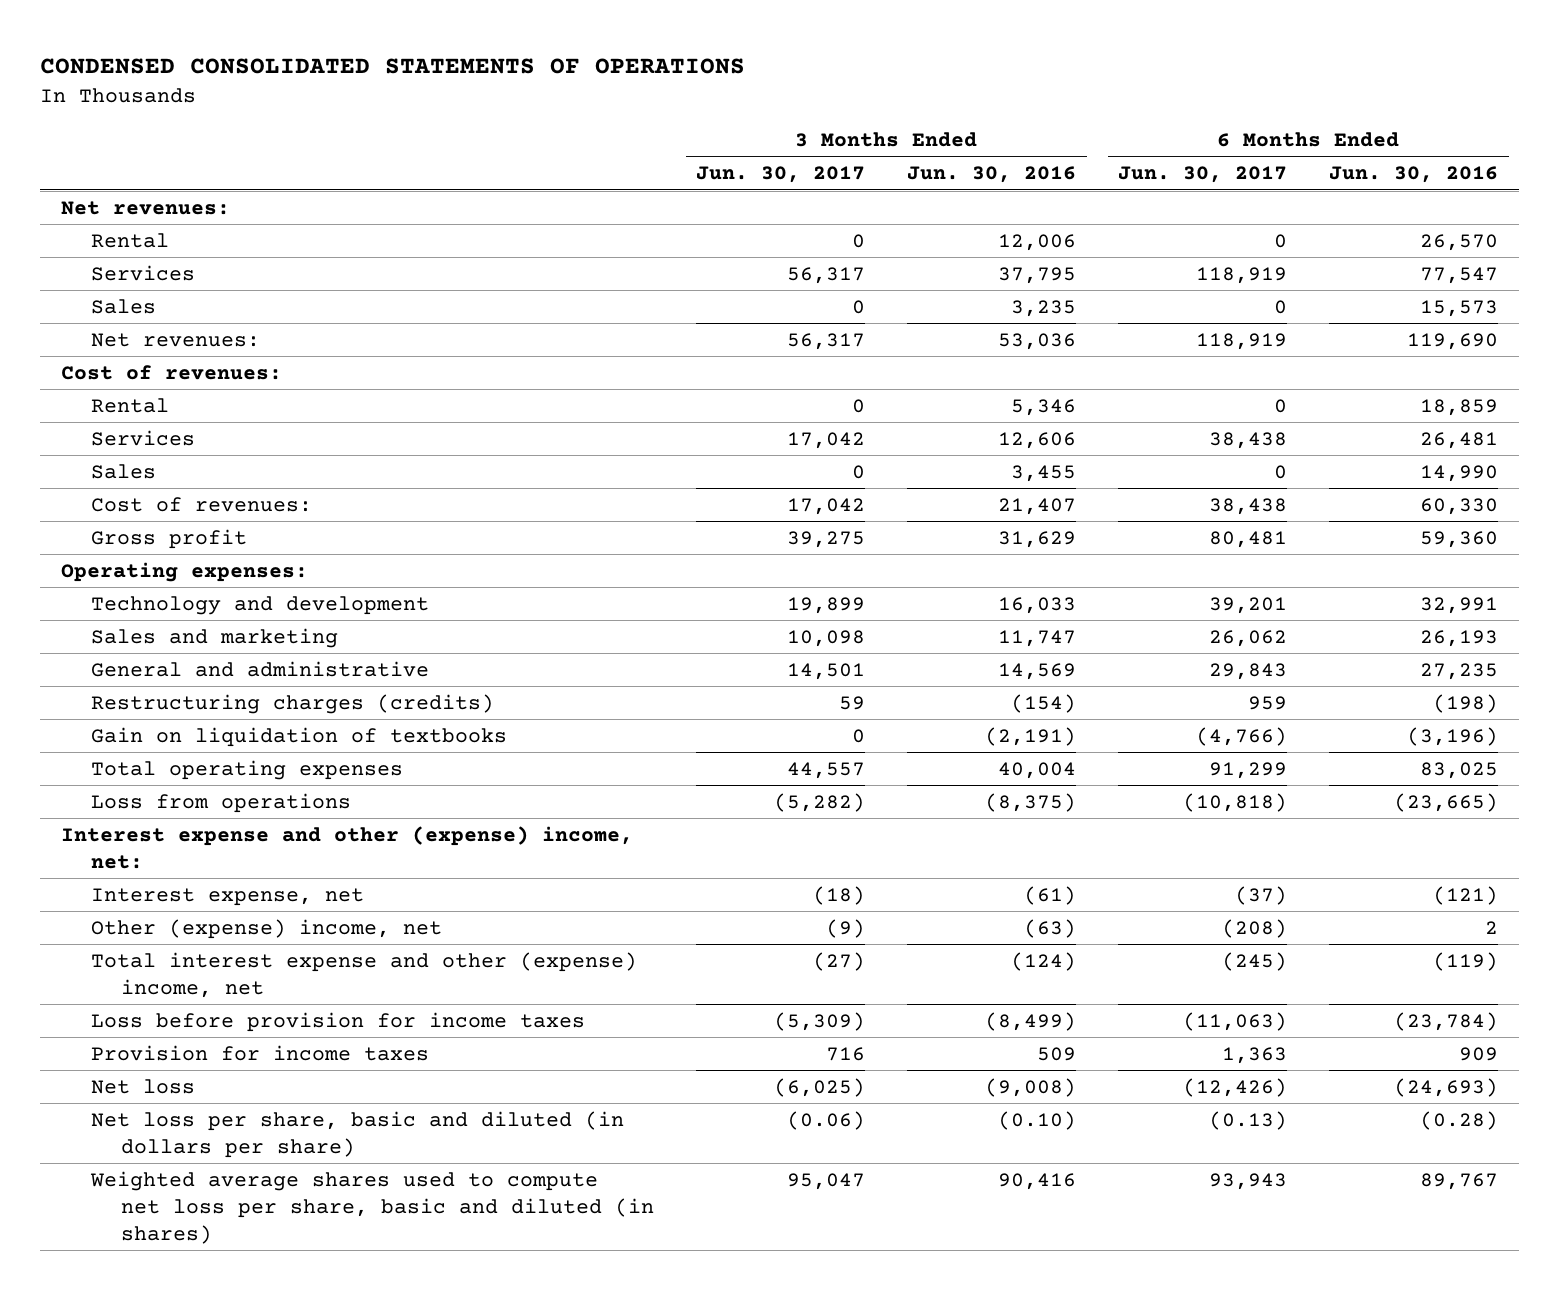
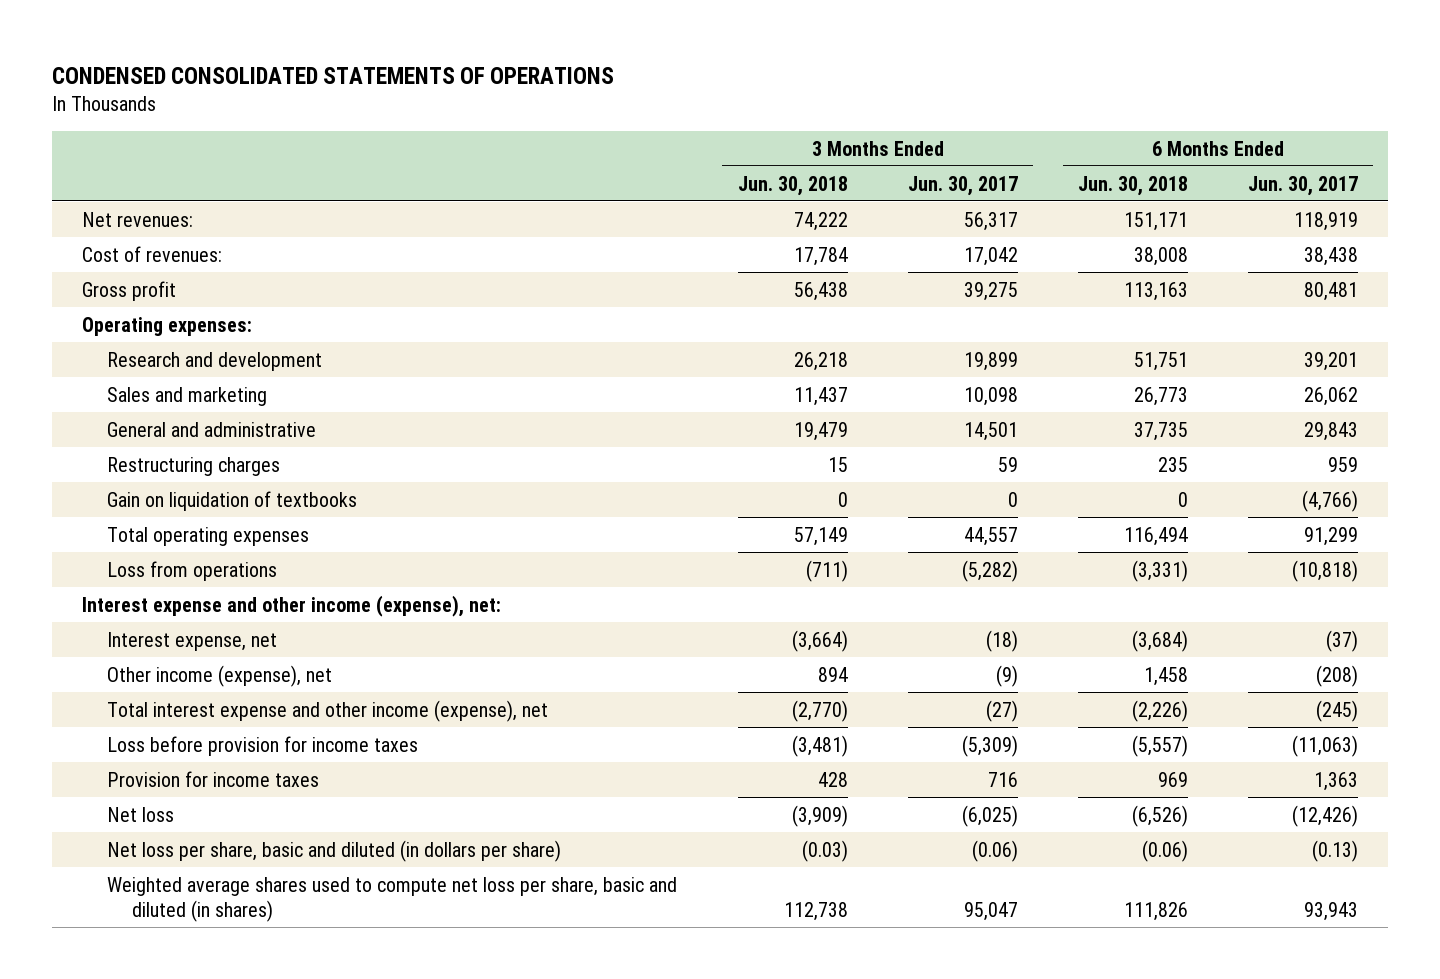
[907,166,1077,184] Jun. 30, 2016 -> none
[1329,166,1499,184] Jun. 30, 2016 -> none
none -> [737,175,848,196] Jun. 30, 2018
none -> [1077,175,1188,196] Jun. 30, 2018
[61,200,231,215] Net revenues: -> none
[91,232,170,248] Rental -> none
[91,264,196,281] Services -> none
[91,298,157,314] Sales -> none
[61,364,283,380] Cost of revenues: -> none
[91,397,170,413] Rental -> none
[91,429,196,446] Services -> none
[91,463,157,479] Sales -> none
[91,595,430,615] Technology and development -> [107,351,323,371] Research and development
[91,693,495,714] Restructuring charges (credits) -> [107,456,281,476] Restructuring charges
[61,825,634,869] Interest expense and other (expense) income, net: -> [82,594,502,617] Interest expense and other income (expense), net:
[91,918,443,939] Other (expense) income, net -> [107,664,333,687] Other income (expense), net
[91,951,638,998] Total interest expense and other (expense) income, net -> [107,699,549,722] Total interest expense and other income (expense), net

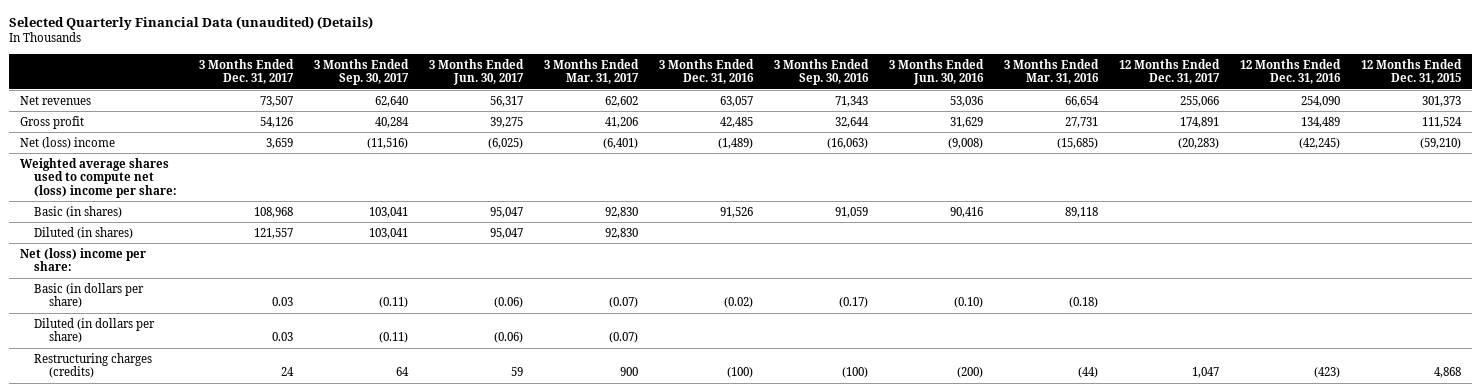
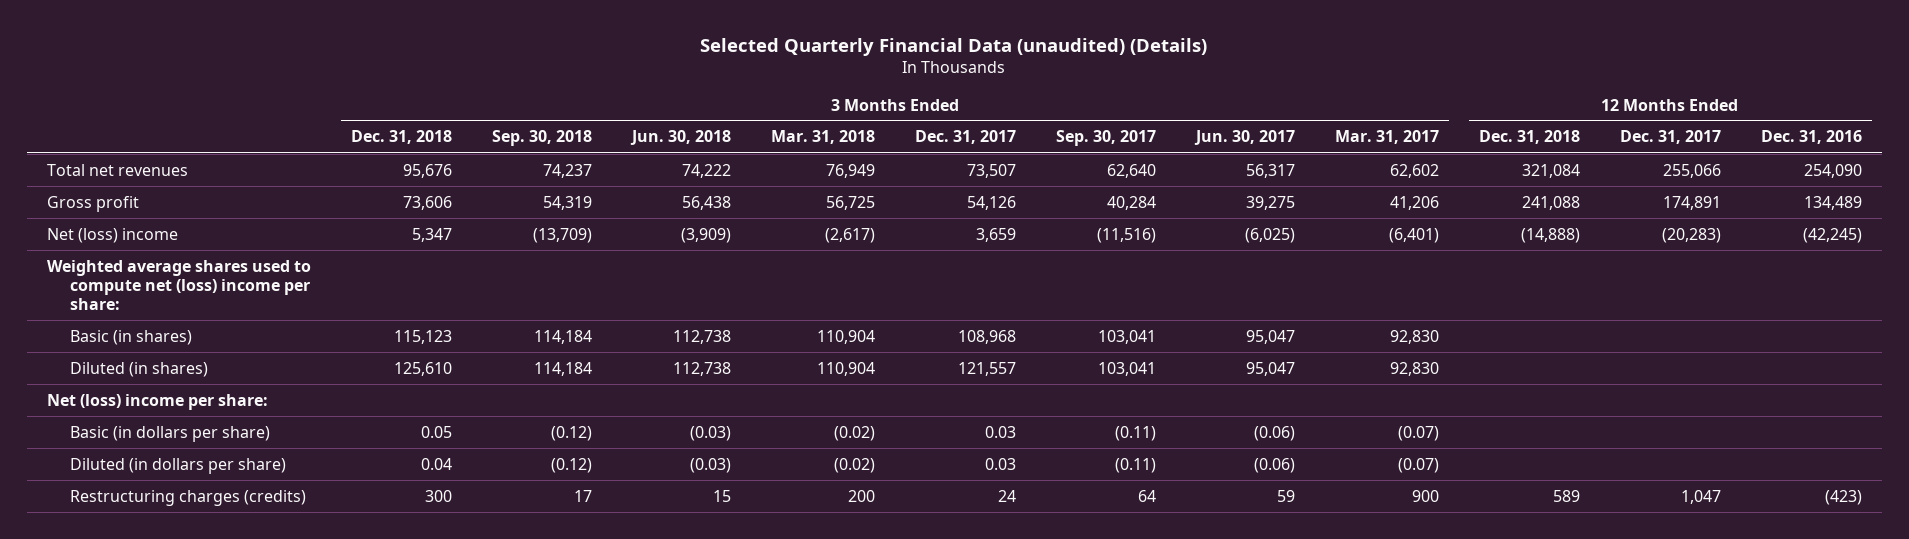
[658,58,754,85] 3 Months Ended Dec. 31, 2016 -> none
[773,58,869,86] 3 Months Ended Sep. 30, 2016 -> none
[888,58,984,86] 3 Months Ended Jun. 30, 2016 -> none
[1003,58,1099,85] 3 Months Ended Mar. 31, 2016 -> none
[1361,58,1463,85] 12 Months Ended Dec. 31, 2015 -> none
none -> [350,130,452,145] Dec. 31, 2018
none -> [491,130,592,147] Sep. 30, 2018
none -> [629,130,731,146] Jun. 30, 2018
none -> [770,130,875,145] Mar. 31, 2018
none -> [1478,130,1580,145] Dec. 31, 2018
[19,95,91,105] Net revenues -> [46,163,188,176] Total net revenues

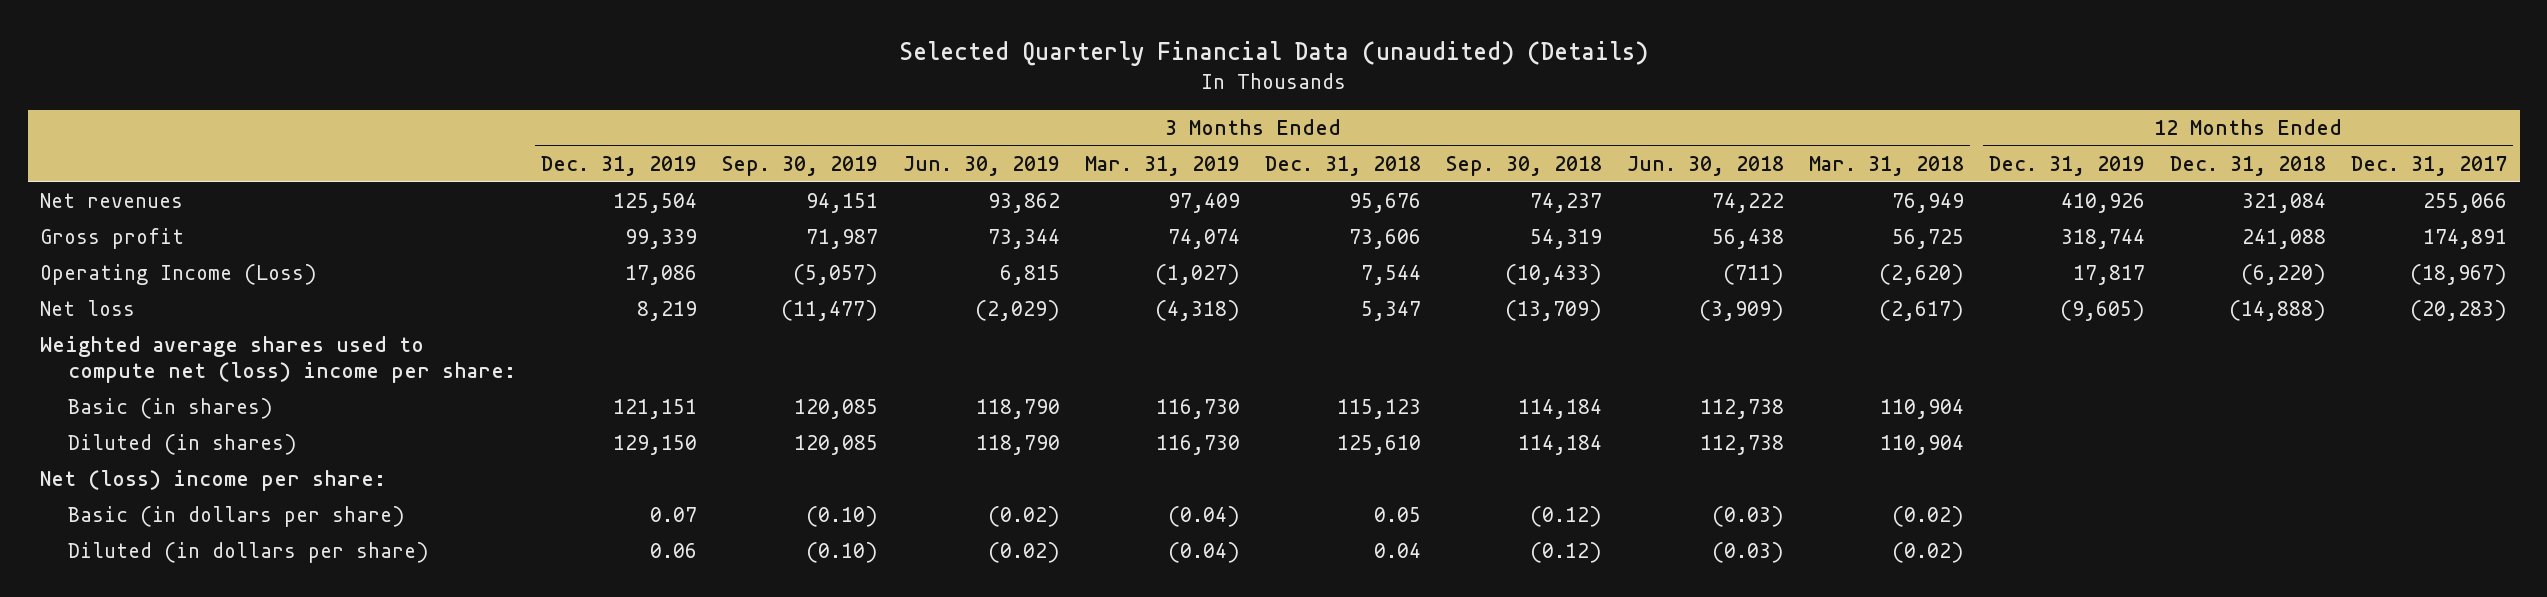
[914,130,1016,145] Dec. 31, 2017 -> none
[1055,130,1156,147] Sep. 30, 2017 -> none
[1193,130,1295,146] Jun. 30, 2017 -> none
[1334,130,1439,145] Mar. 31, 2017 -> none
[1760,130,1862,145] Dec. 31, 2016 -> none
none -> [541,156,698,177] Dec. 31, 2019
none -> [722,156,879,177] Sep. 30, 2019
none -> [903,156,1061,177] Jun. 30, 2019
none -> [1085,156,1241,177] Mar. 31, 2019
none -> [1989,156,2146,177] Dec. 31, 2019
[46,163,188,176] Total net revenues -> [40,193,184,209] Net revenues
none -> [40,264,318,286] Operating Income (Loss)
[46,227,178,243] Net (loss) income -> [40,300,136,317] Net loss
[69,489,306,506] Restructuring charges (credits) -> none

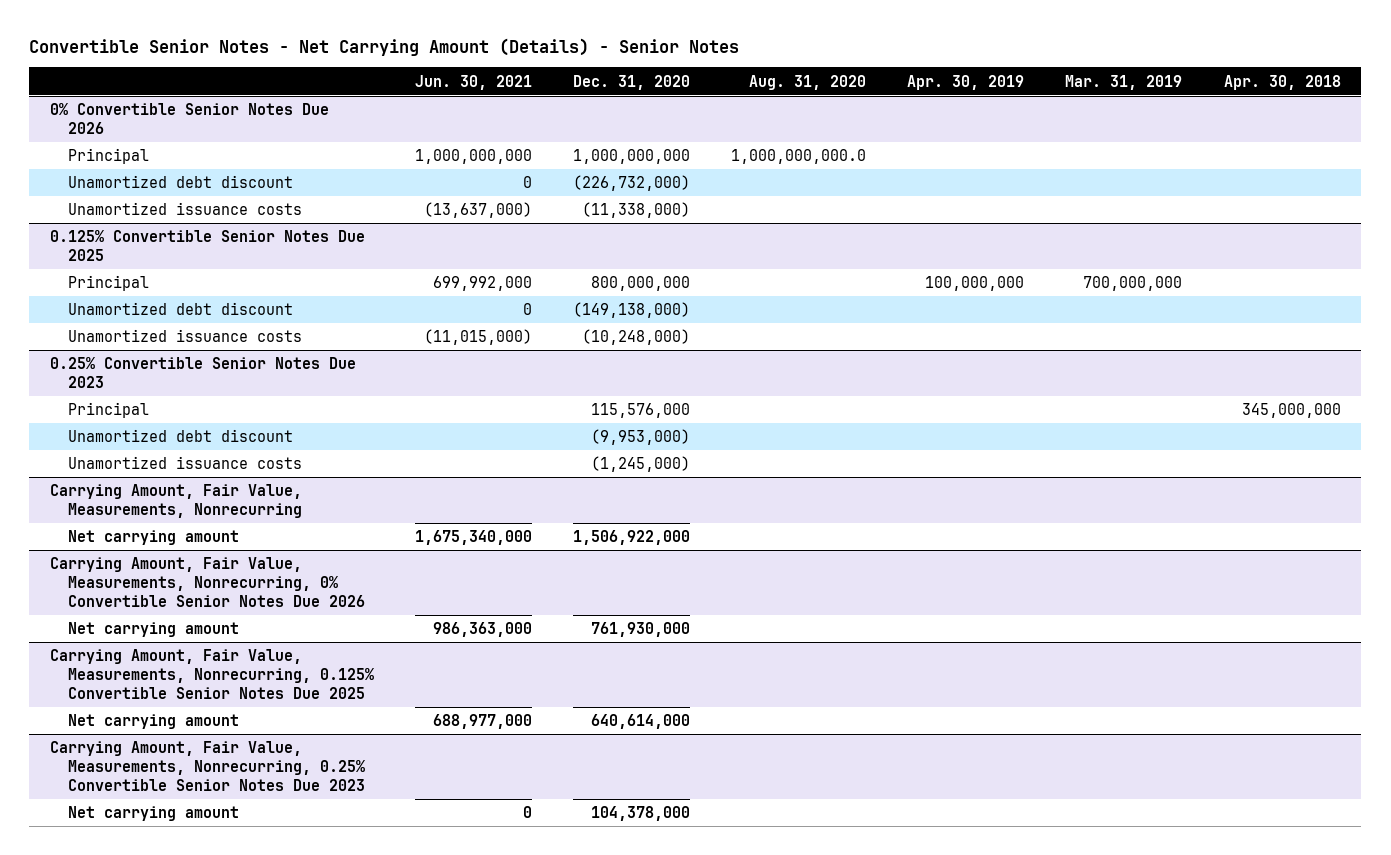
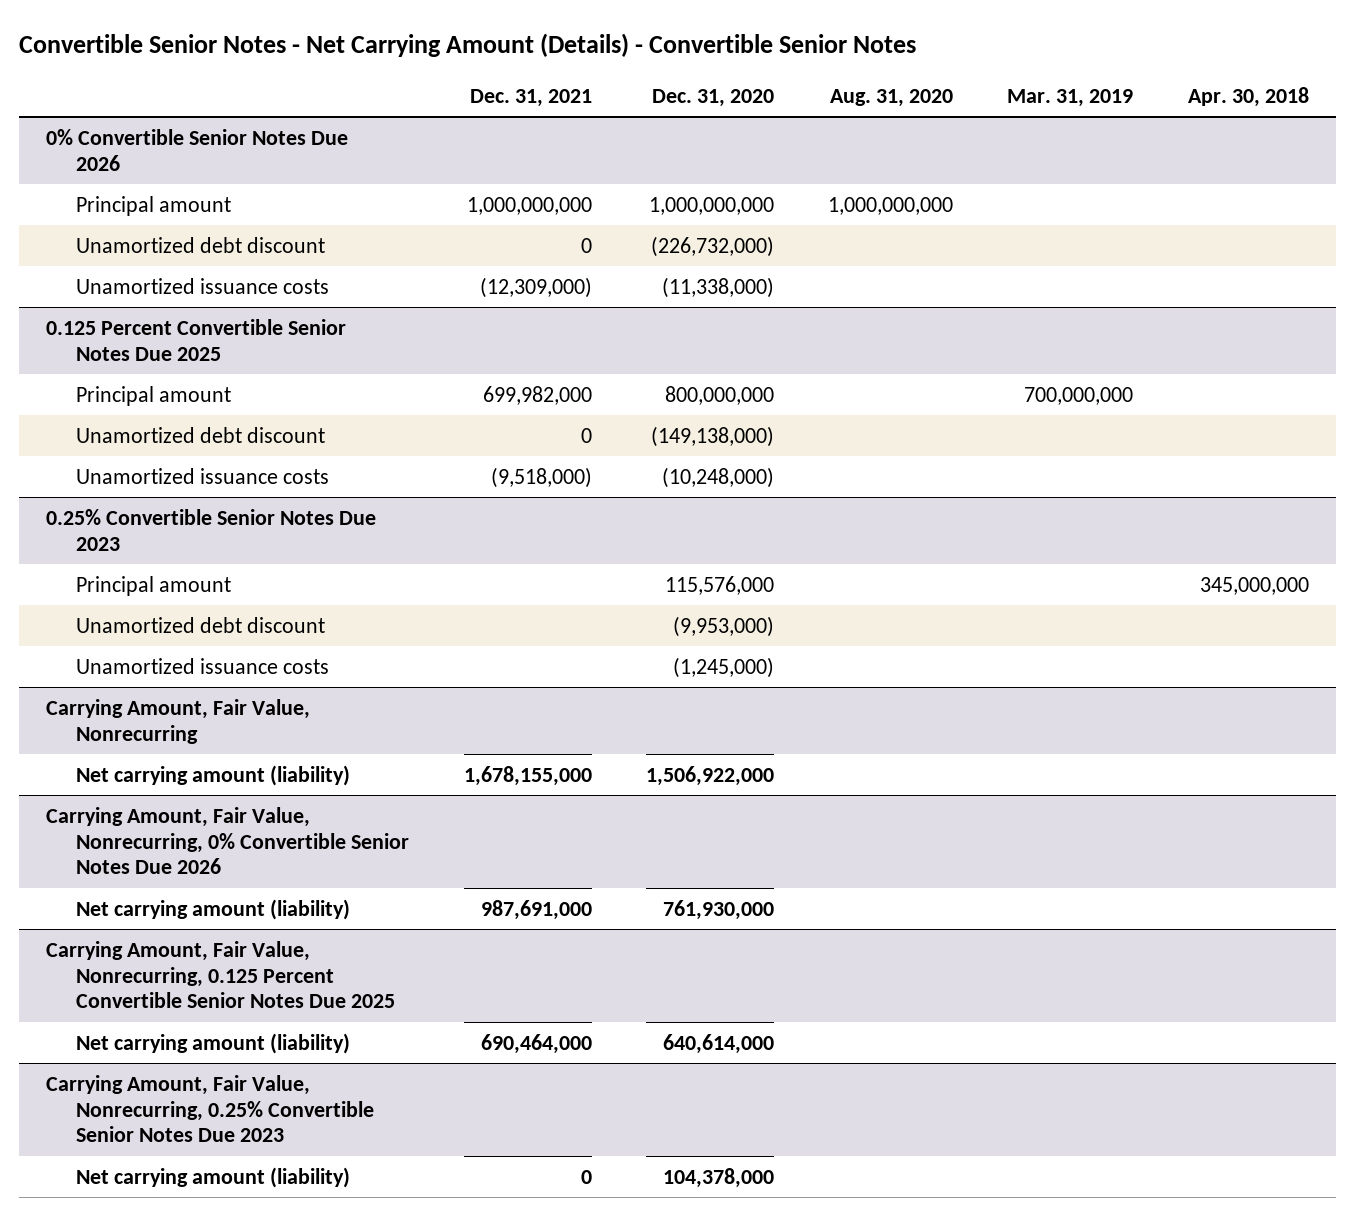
[29,37,740,56] Convertible Senior Notes - Net Carrying Amount (Details) - Senior Notes -> [19,33,917,58] Convertible Senior Notes - Net Carrying Amount (Details) - Convertible Senior Notes
[415,74,533,90] Jun. 30, 2021 -> none
[907,74,1025,90] Apr. 30, 2019 -> none
none -> [469,89,592,108] Dec. 31, 2021
[68,148,150,165] Principal -> [76,195,232,216] Principal amount
[731,149,867,165] 1,000,000,000.0 -> [828,196,954,215] 1,000,000,000
[49,230,365,261] 0.125% Convertible Senior Notes Due 2025 -> [46,318,347,361] 0.125 Percent Convertible Senior Notes Due 2025
[68,275,150,292] Principal -> [76,385,232,406] Principal amount
[68,402,150,419] Principal -> [76,575,232,596] Principal amount
[49,484,303,518] Carrying Amount, Fair Value, Measurements, Nonrecurring -> [46,698,311,744] Carrying Amount, Fair Value, Nonrecurring
[68,530,240,546] Net carrying amount -> [76,764,351,786] Net carrying amount (liability)
[49,557,366,607] Carrying Amount, Fair Value, Measurements, Nonrecurring, 0% Convertible Senior Notes Due 2026 -> [46,806,410,875] Carrying Amount, Fair Value, Nonrecurring, 0% Convertible Senior Notes Due 2026
[68,622,240,638] Net carrying amount -> [76,898,351,920] Net carrying amount (liability)
[49,649,375,699] Carrying Amount, Fair Value, Measurements, Nonrecurring, 0.125% Convertible Senior Notes Due 2025 -> [46,940,396,1009] Carrying Amount, Fair Value, Nonrecurring, 0.125 Percent Convertible Senior Notes Due 2025
[68,714,240,730] Net carrying amount -> [76,1032,351,1054] Net carrying amount (liability)
[49,741,366,791] Carrying Amount, Fair Value, Measurements, Nonrecurring, 0.25% Convertible Senior Notes Due 2023 -> [46,1074,375,1143] Carrying Amount, Fair Value, Nonrecurring, 0.25% Convertible Senior Notes Due 2023
[68,806,240,822] Net carrying amount -> [76,1166,351,1188] Net carrying amount (liability)

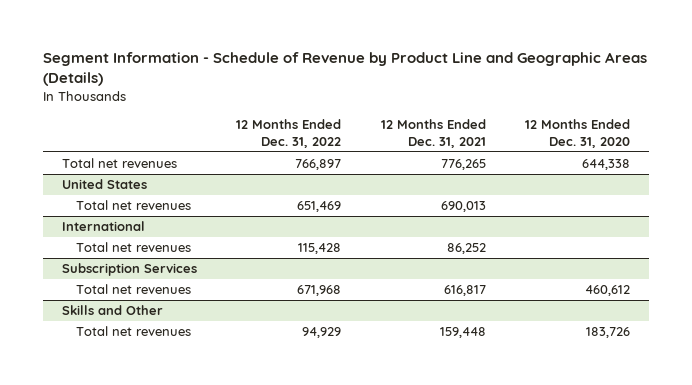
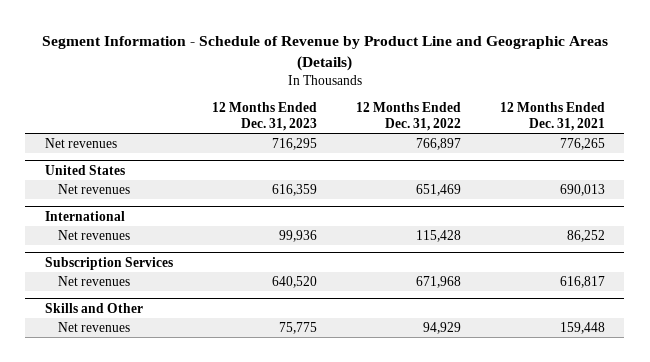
[524,119,630,148] 12 Months Ended Dec. 31, 2020 -> none
none -> [211,102,317,132] 12 Months Ended Dec. 31, 2023
[62,158,178,169] Total net revenues -> [44,137,117,148] Net revenues
[76,200,192,211] Total net revenues -> [58,183,131,194] Net revenues
[76,242,192,253] Total net revenues -> [58,229,131,240] Net revenues
[76,284,192,295] Total net revenues -> [58,275,131,286] Net revenues
[76,326,192,337] Total net revenues -> [58,321,131,332] Net revenues

